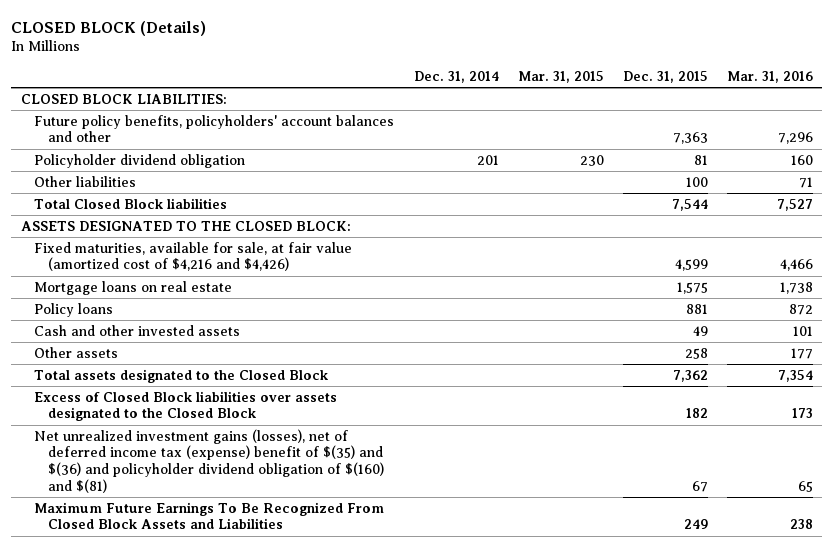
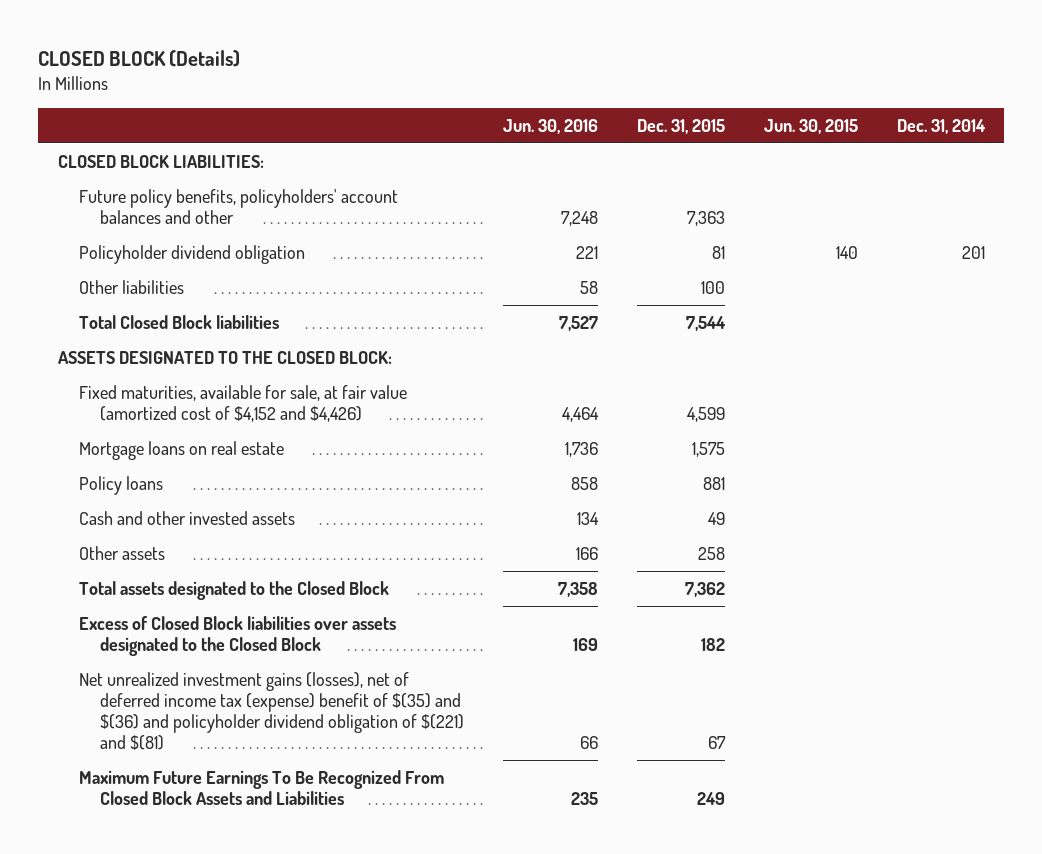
[517,70,604,83] Mar. 31, 2015 -> none
[726,70,813,83] Mar. 31, 2016 -> none
none -> [502,118,598,134] Jun. 30, 2016
none -> [763,118,858,134] Jun. 30, 2015
[34,241,353,272] Fixed maturities, available for sale, at fair value (amortized cost of $4,216 and $4,426) -> [78,385,407,422] Fixed maturities, available for sale, at fair value (amortized cost of $4,152 and $4,426)
[34,428,385,493] Net unrealized investment gains (losses), net of deferred income tax (expense) benefit of $(35) and $(36) and policyholder dividend obligation of $(160) and $(81) -> [78,672,464,750] Net unrealized investment gains (losses), net of deferred income tax (expense) benefit of $(35) and $(36) and policyholder dividend obligation of $(221) and $(81)

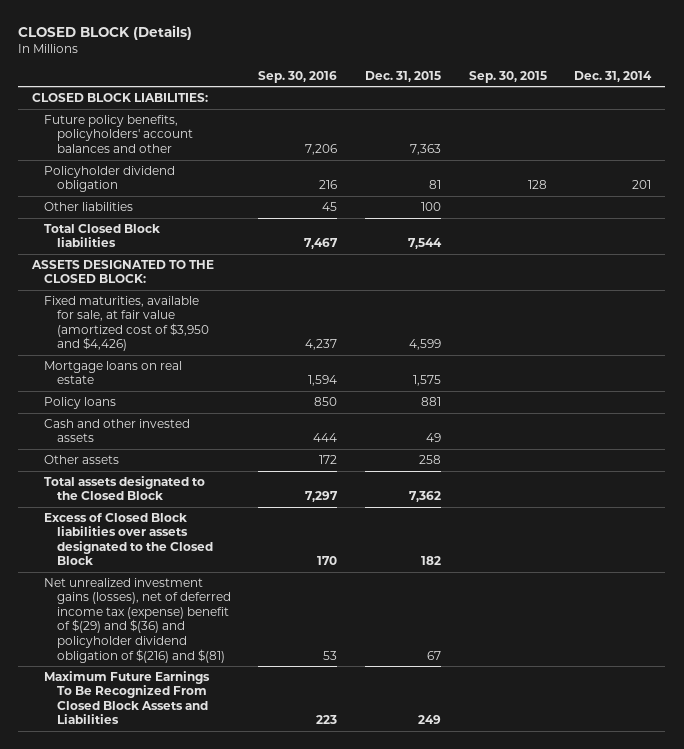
[502,118,598,134] Jun. 30, 2016 -> none
[763,118,858,134] Jun. 30, 2015 -> none
none -> [258,70,338,83] Sep. 30, 2016
none -> [468,70,547,83] Sep. 30, 2015
[78,385,407,422] Fixed maturities, available for sale, at fair value (amortized cost of $4,152 and $4,426) -> [44,295,209,352] Fixed maturities, available for sale, at fair value (amortized cost of $3,950 and $4,426)
[78,672,464,750] Net unrealized investment gains (losses), net of deferred income tax (expense) benefit of $(35) and $(36) and policyholder dividend obligation of $(221) and $(81) -> [44,577,231,663] Net unrealized investment gains (losses), net of deferred income tax (expense) benefit of $(29) and $(36) and policyholder dividend obligation of $(216) and $(81)

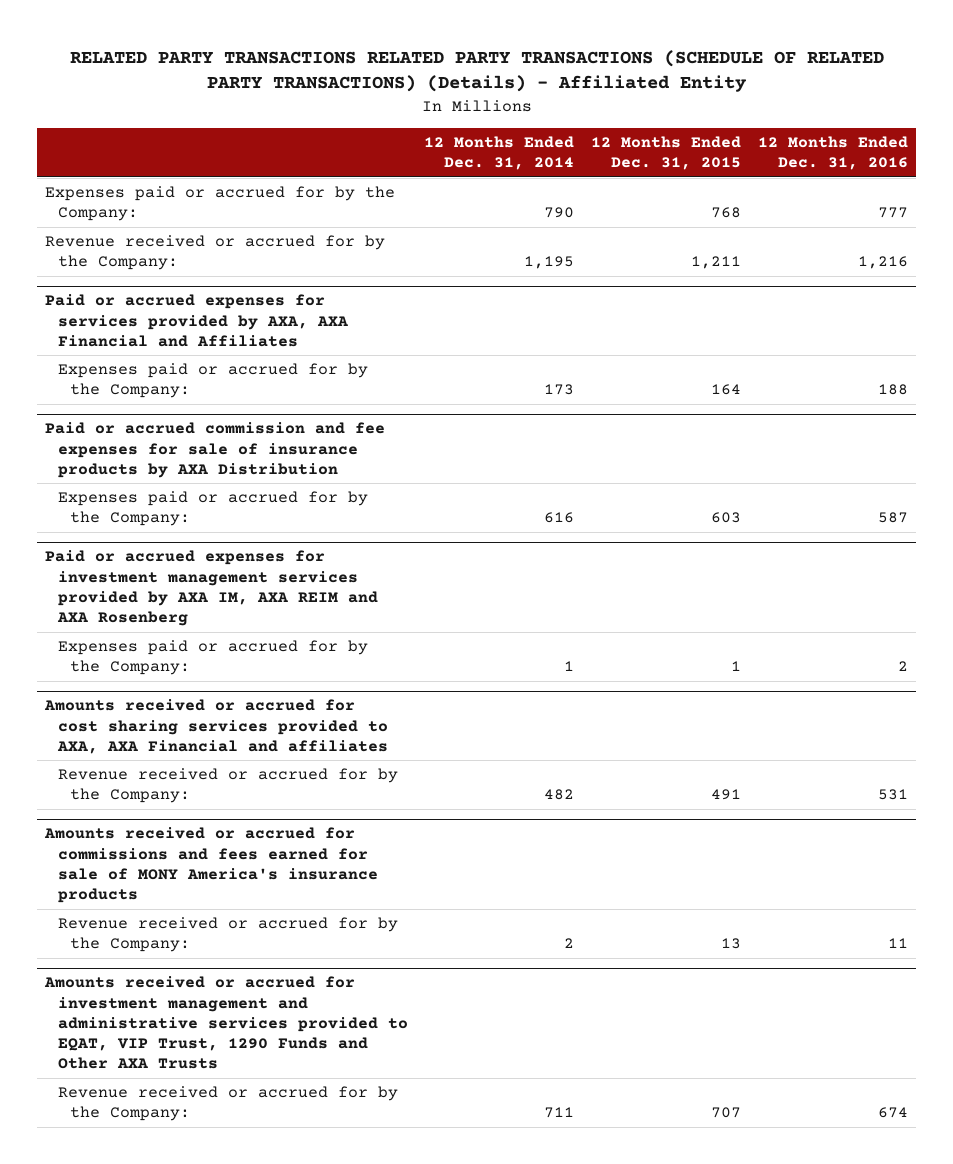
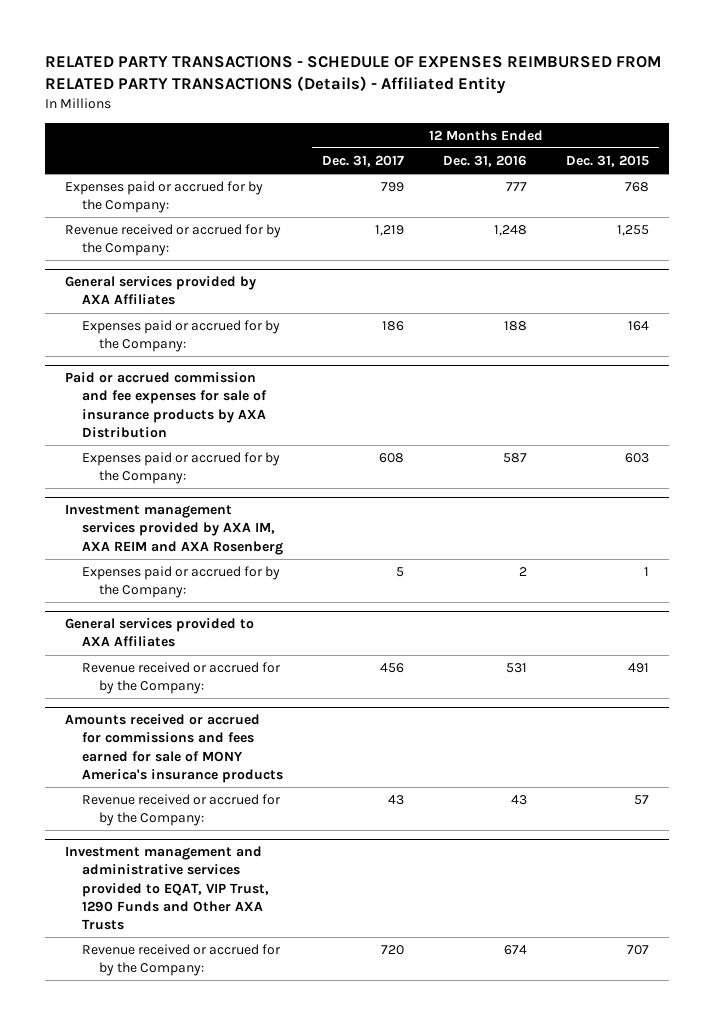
[69,49,884,93] RELATED PARTY TRANSACTIONS RELATED PARTY TRANSACTIONS (SCHEDULE OF RELATED PARTY TRANSACTIONS) (Details) - Affiliated Entity -> [44,56,661,95] RELATED PARTY TRANSACTIONS - SCHEDULE OF EXPENSES REIMBURSED FROM RELATED PARTY TRANSACTIONS (Details) - Affiliated Entity
[424,135,575,170] 12 Months Ended Dec. 31, 2014 -> none
none -> [322,154,405,167] Dec. 31, 2017
[691,256,742,270] 1,211 -> [617,225,650,237] 1,255
[857,256,908,270] 1,216 -> [494,225,528,237] 1,248
[45,294,348,347] Paid or accrued expenses for services provided by AXA, AXA Financial and Affiliates -> [64,276,256,306] General services provided by AXA Affiliates
[45,550,378,626] Paid or accrued expenses for investment management services provided by AXA IM, AXA REIM and AXA Rosenberg -> [64,504,283,555] Investment management services provided by AXA IM, AXA REIM and AXA Rosenberg
[44,699,388,754] Amounts received or accrued for cost sharing services provided to AXA, AXA Financial and affiliates -> [64,618,254,648] General services provided to AXA Affiliates
[721,938,742,950] 13 -> [634,795,650,806] 57
[887,938,908,949] 11 -> [511,795,528,806] 43
[44,976,408,1070] Amounts received or accrued for investment management and administrative services provided to EQAT, VIP Trust, 1290 Funds and Other AXA Trusts -> [64,846,269,931] Investment management and administrative services provided to EQAT, VIP Trust, 1290 Funds and Other AXA Trusts

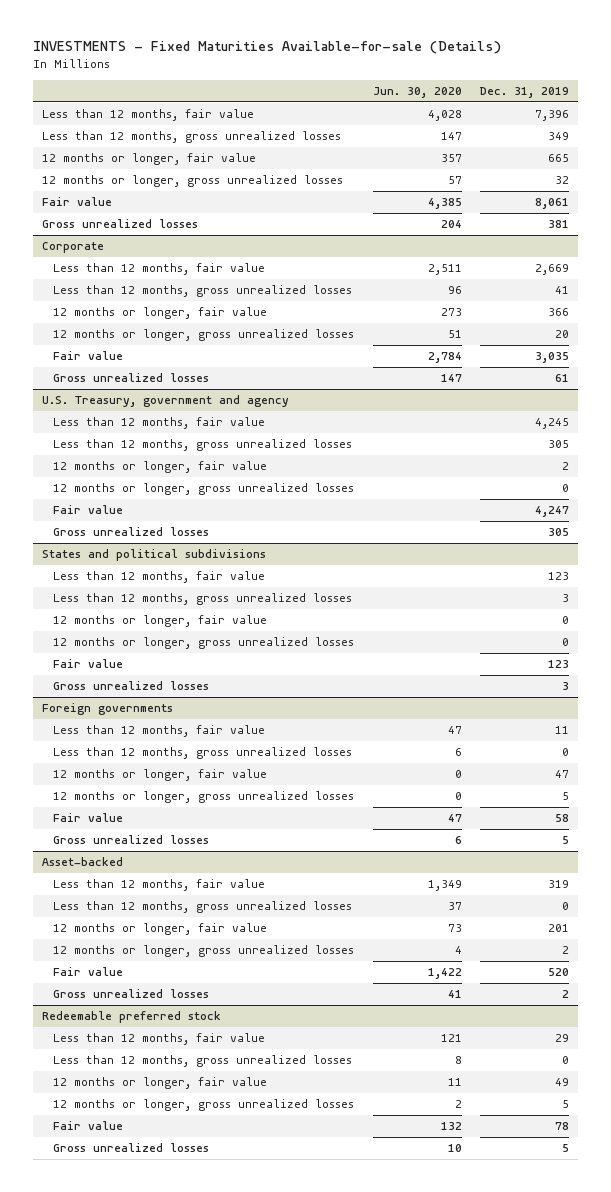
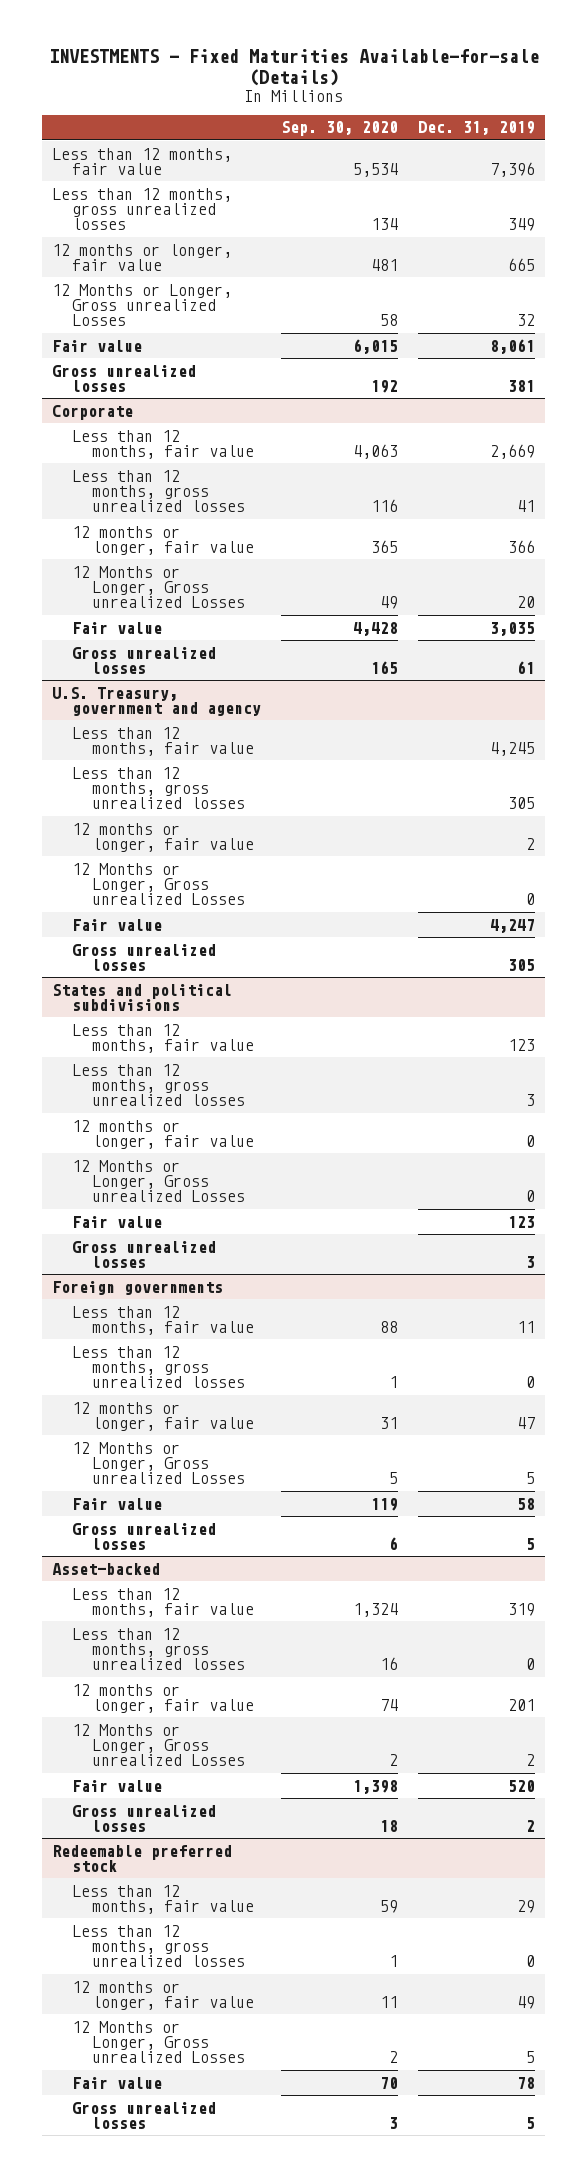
[372,87,462,99] Jun. 30, 2020 -> none
none -> [281,121,399,137] Sep. 30, 2020
[41,175,343,188] 12 months or longer, gross unrealized losses -> [52,283,233,327] 12 Months or Longer, Gross unrealized Losses
[53,329,355,342] 12 months or longer, gross unrealized losses -> [72,565,246,609] 12 Months or Longer, Gross unrealized Losses
[53,483,355,496] 12 months or longer, gross unrealized losses -> [72,862,246,906] 12 Months or Longer, Gross unrealized Losses
[53,637,355,650] 12 months or longer, gross unrealized losses -> [72,1159,246,1203] 12 Months or Longer, Gross unrealized Losses
[53,791,355,804] 12 months or longer, gross unrealized losses -> [72,1441,246,1485] 12 Months or Longer, Gross unrealized Losses
[53,945,355,958] 12 months or longer, gross unrealized losses -> [72,1723,246,1767] 12 Months or Longer, Gross unrealized Losses
[53,1099,355,1112] 12 months or longer, gross unrealized losses -> [72,2020,246,2064] 12 Months or Longer, Gross unrealized Losses

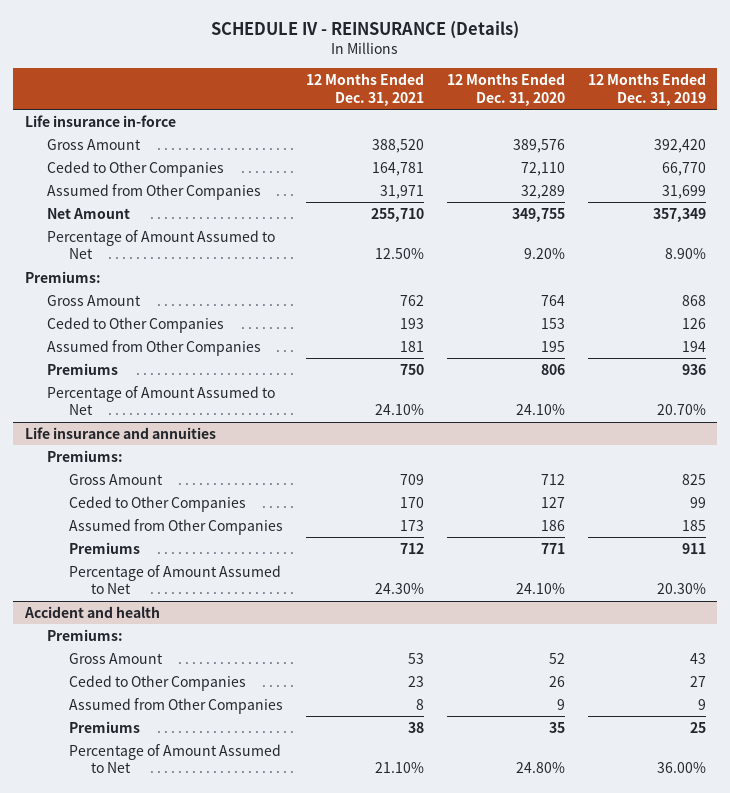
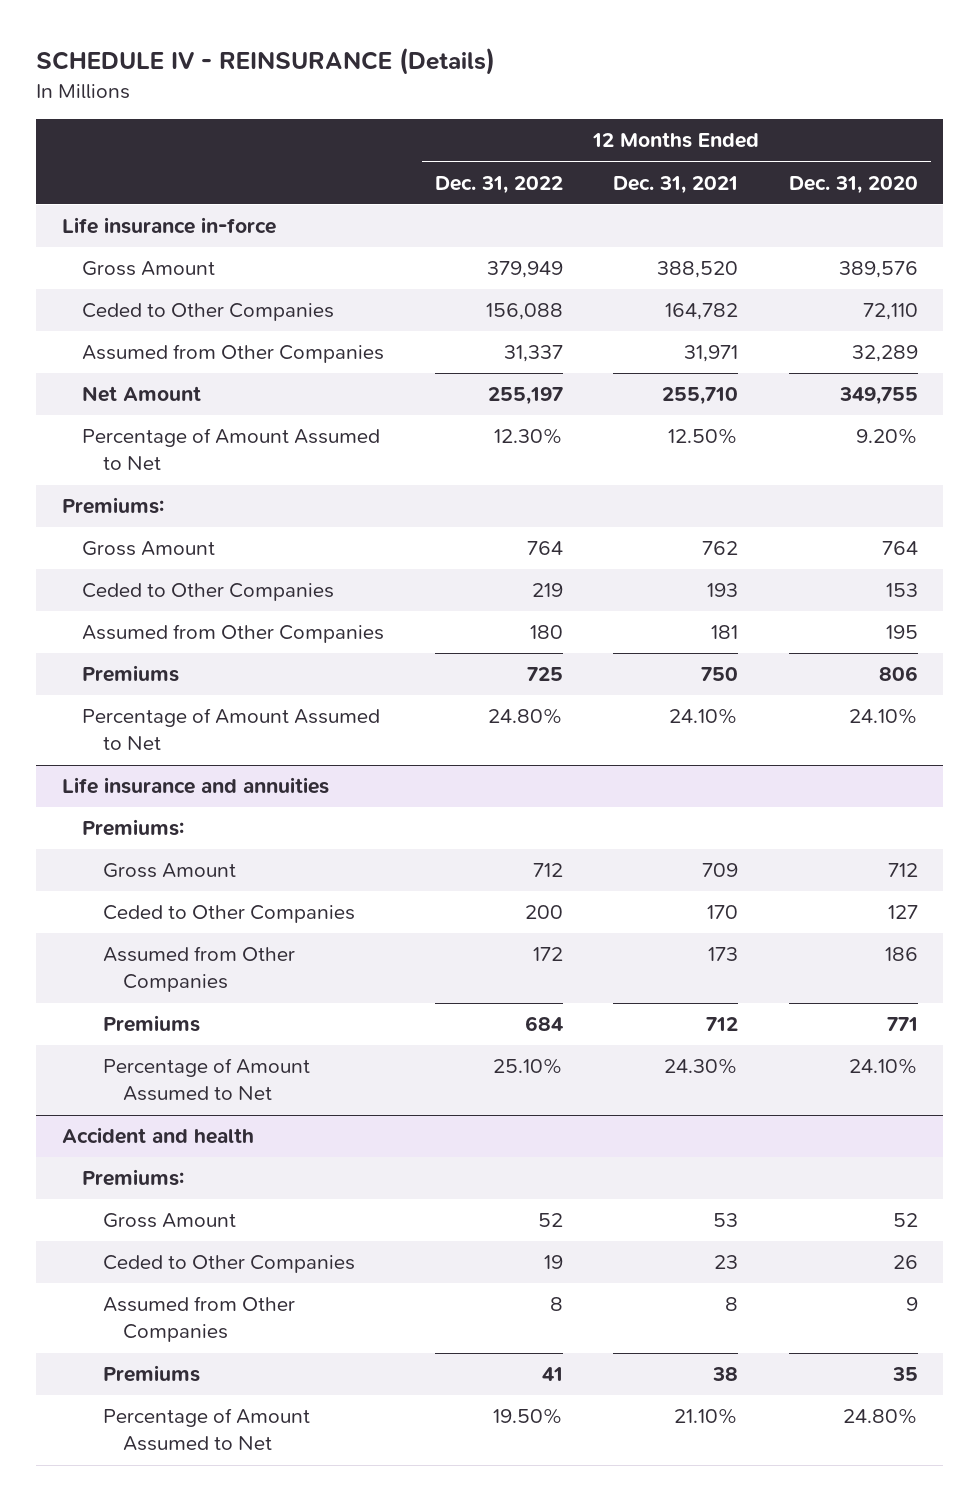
[587,73,706,106] 12 Months Ended Dec. 31, 2019 -> none
none -> [434,175,563,194] Dec. 31, 2022
[371,161,424,176] 164,781 -> [665,303,739,321] 164,782

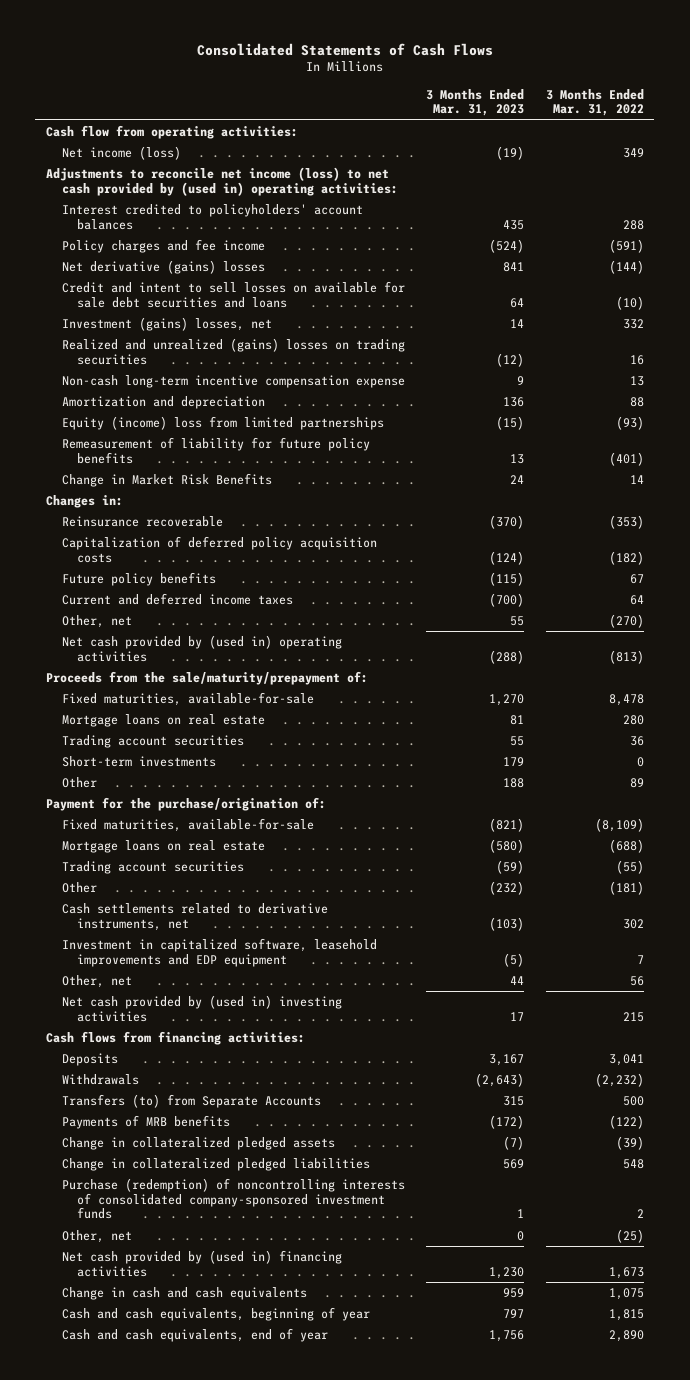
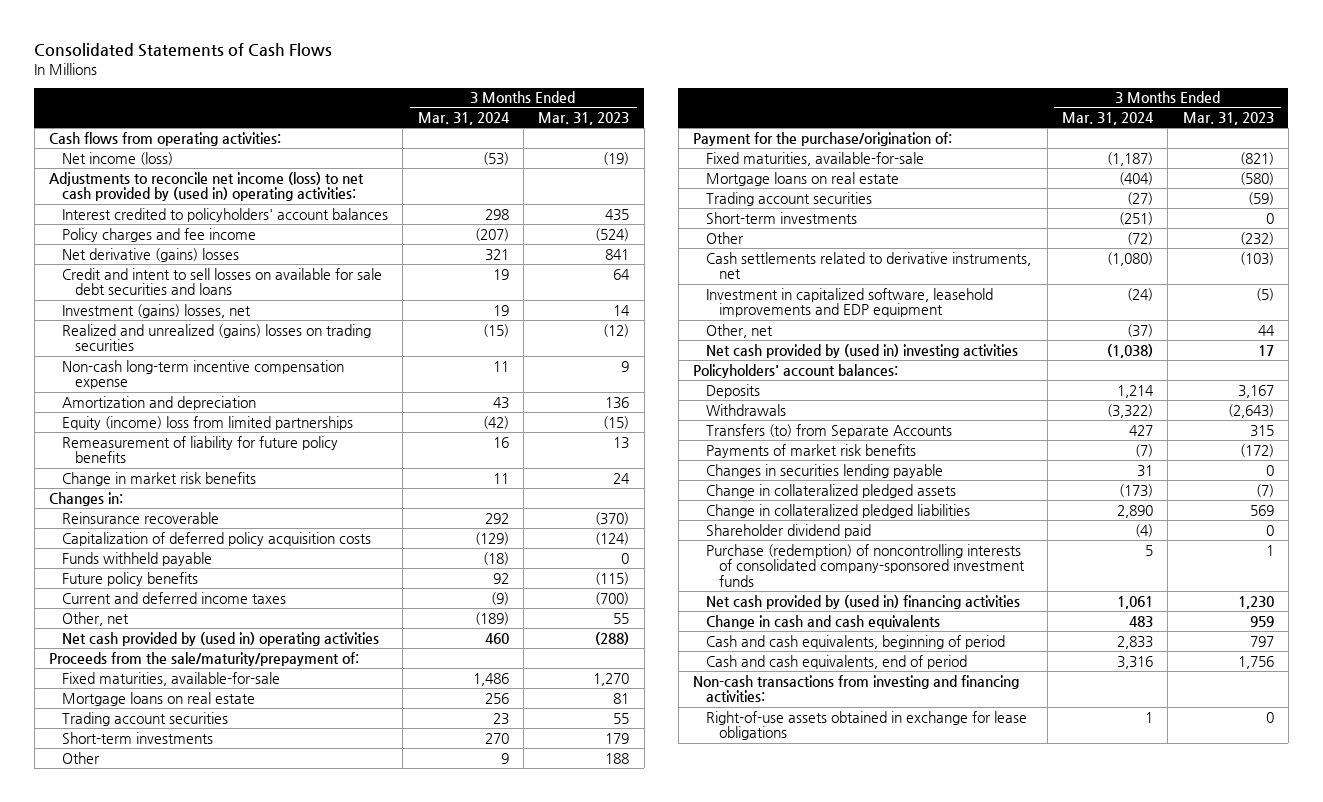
[545,88,644,117] 3 Months Ended Mar. 31, 2022 -> none
none -> [417,112,510,126] Mar. 31, 2024
[46,125,299,140] Cash flow from operating activities: -> [48,131,281,146] Cash flows from operating activities:
[61,473,272,488] Change in Market Risk Benefits -> [61,471,256,486] Change in market risk benefits
none -> [61,551,212,566] Funds withheld payable
none -> [706,211,858,224] Short-term investments
[46,1031,306,1046] Cash flows from financing activities: -> none
none -> [693,363,899,378] Policyholders' account balances:
[61,1115,230,1130] Payments of MRB benefits -> [706,443,917,458] Payments of market risk benefits
none -> [706,463,944,478] Changes in securities lending payable
none -> [706,523,872,538] Shareholder dividend paid
[61,1230,132,1244] Other, net -> none
[61,1307,370,1322] Cash and cash equivalents, beginning of year -> [706,634,1006,649] Cash and cash equivalents, beginning of period
[61,1328,328,1343] Cash and cash equivalents, end of year -> [706,654,968,669] Cash and cash equivalents, end of period
none -> [693,674,1020,703] Non-cash transactions from investing and financing activities:
none -> [706,710,1028,741] Right-of-use assets obtained in exchange for lease obligations

